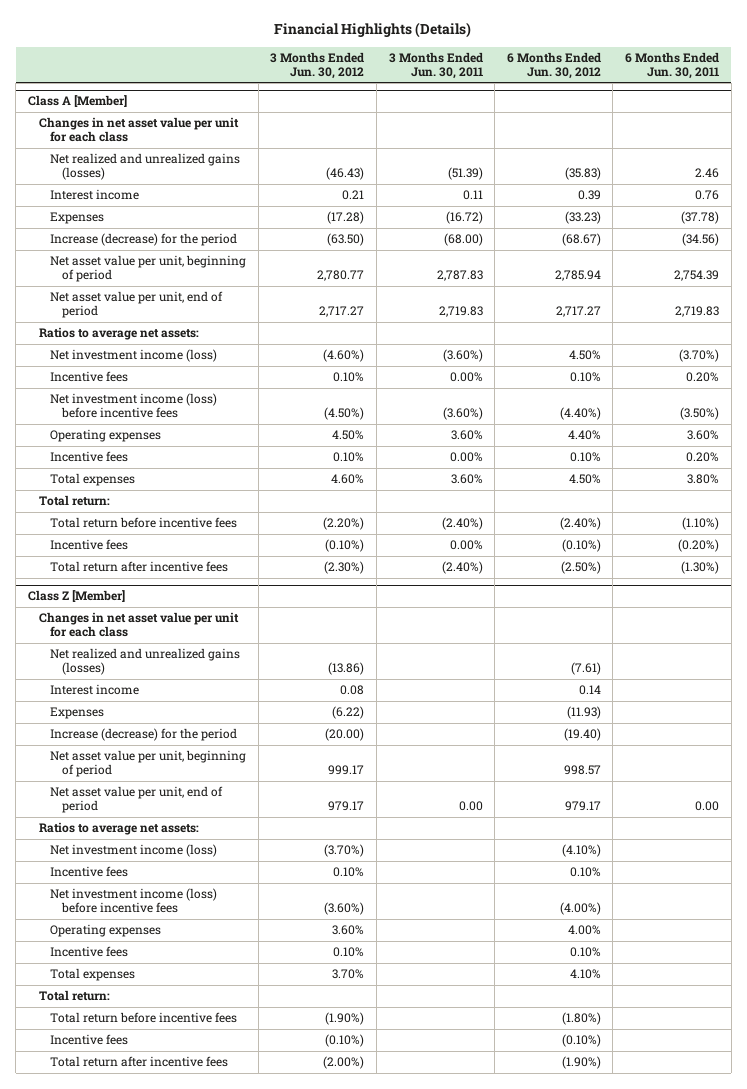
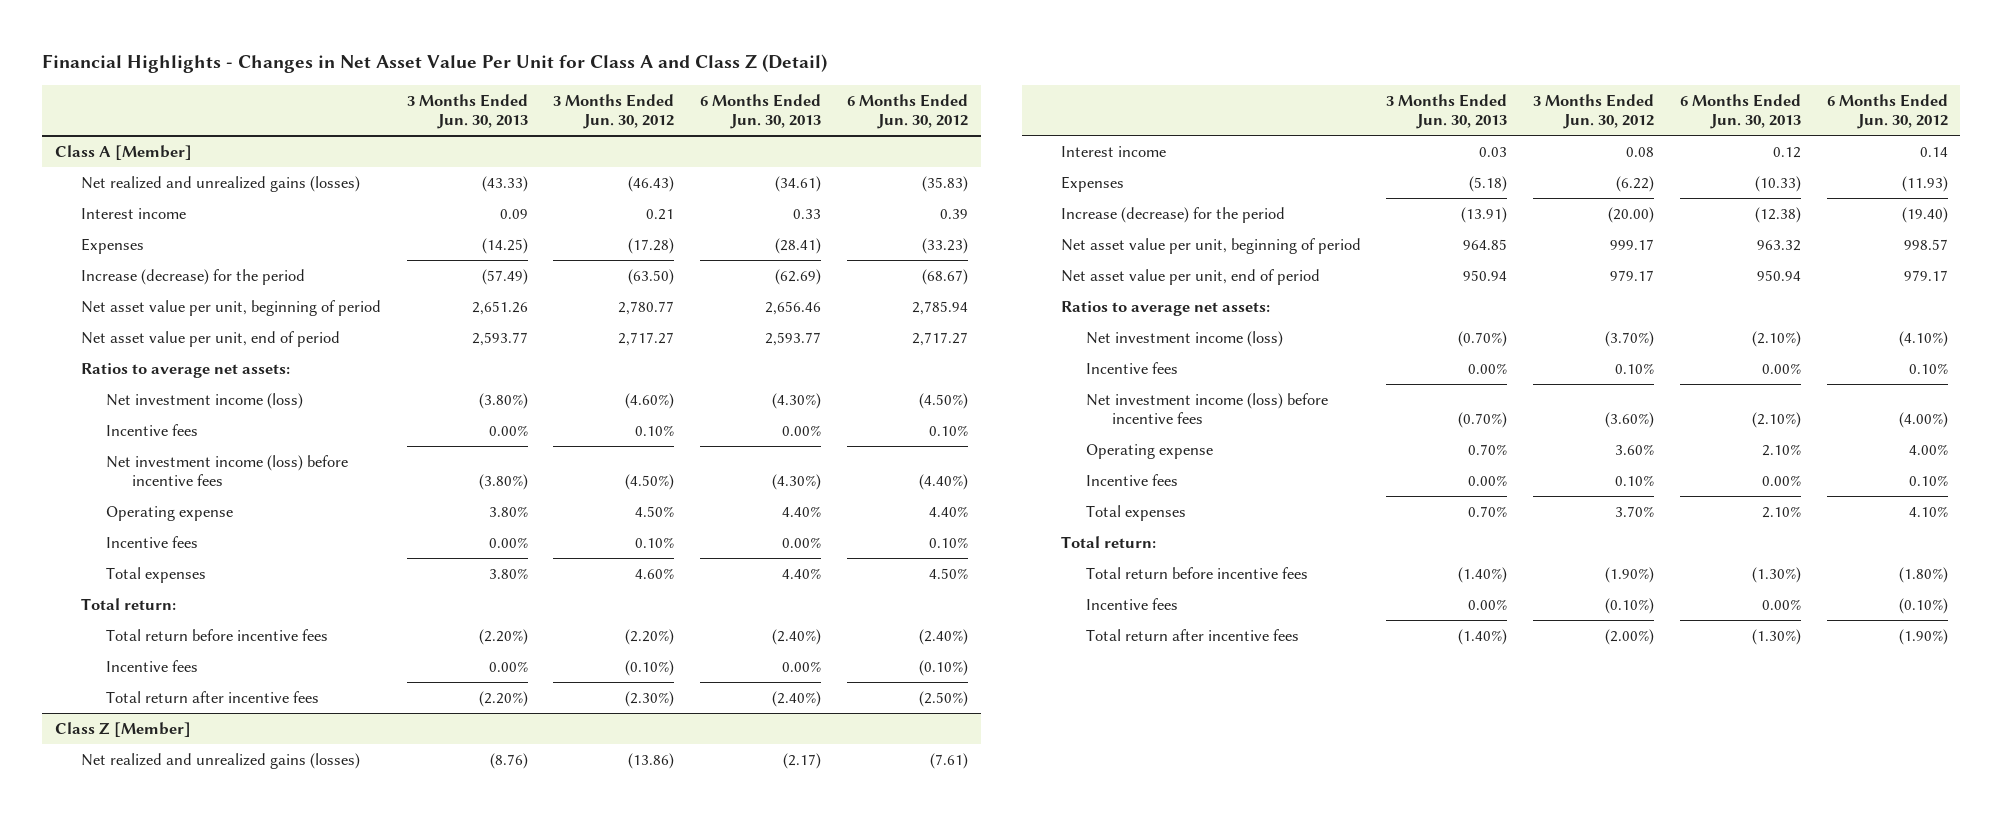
[274,22,472,39] Financial Highlights (Details) -> [42,54,828,74] Financial Highlights - Changes in Net Asset Value Per Unit for Class A and Class Z (Detail)
[388,51,483,79] 3 Months Ended Jun. 30, 2011 -> none
[625,51,720,79] 6 Months Ended Jun. 30, 2011 -> none
none -> [406,93,528,129] 3 Months Ended Jun. 30, 2013
none -> [700,93,822,129] 6 Months Ended Jun. 30, 2013
[38,117,239,143] Changes in net asset value per unit for each class -> none
[568,350,601,361] 4.50% -> [918,392,968,409] (4.50%)
[50,429,162,443] Operating expenses -> [106,505,234,521] Operating expense
[38,612,239,638] Changes in net asset value per unit for each class -> none
[50,924,162,938] Operating expenses -> [1086,443,1214,459] Operating expense

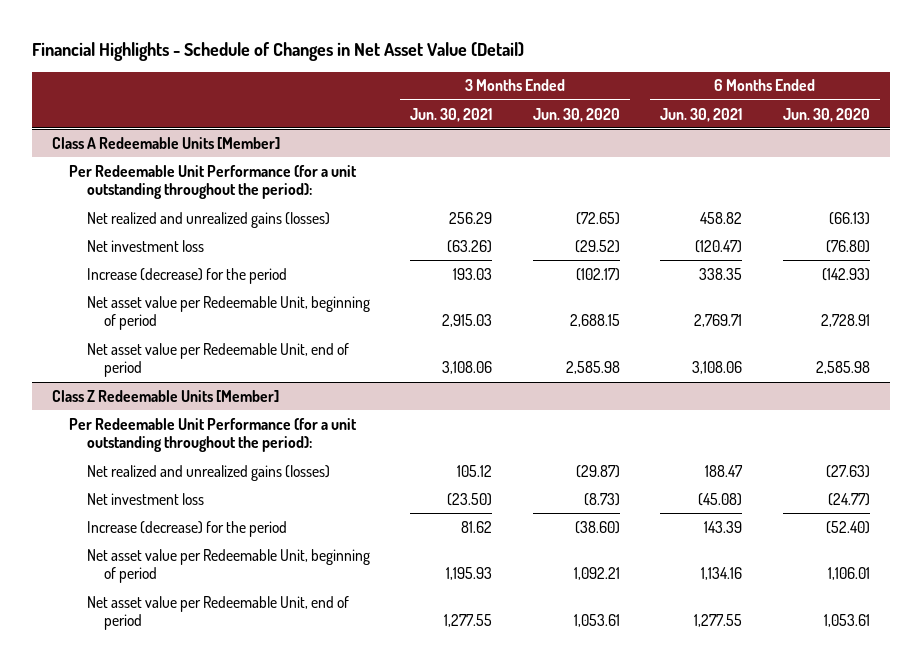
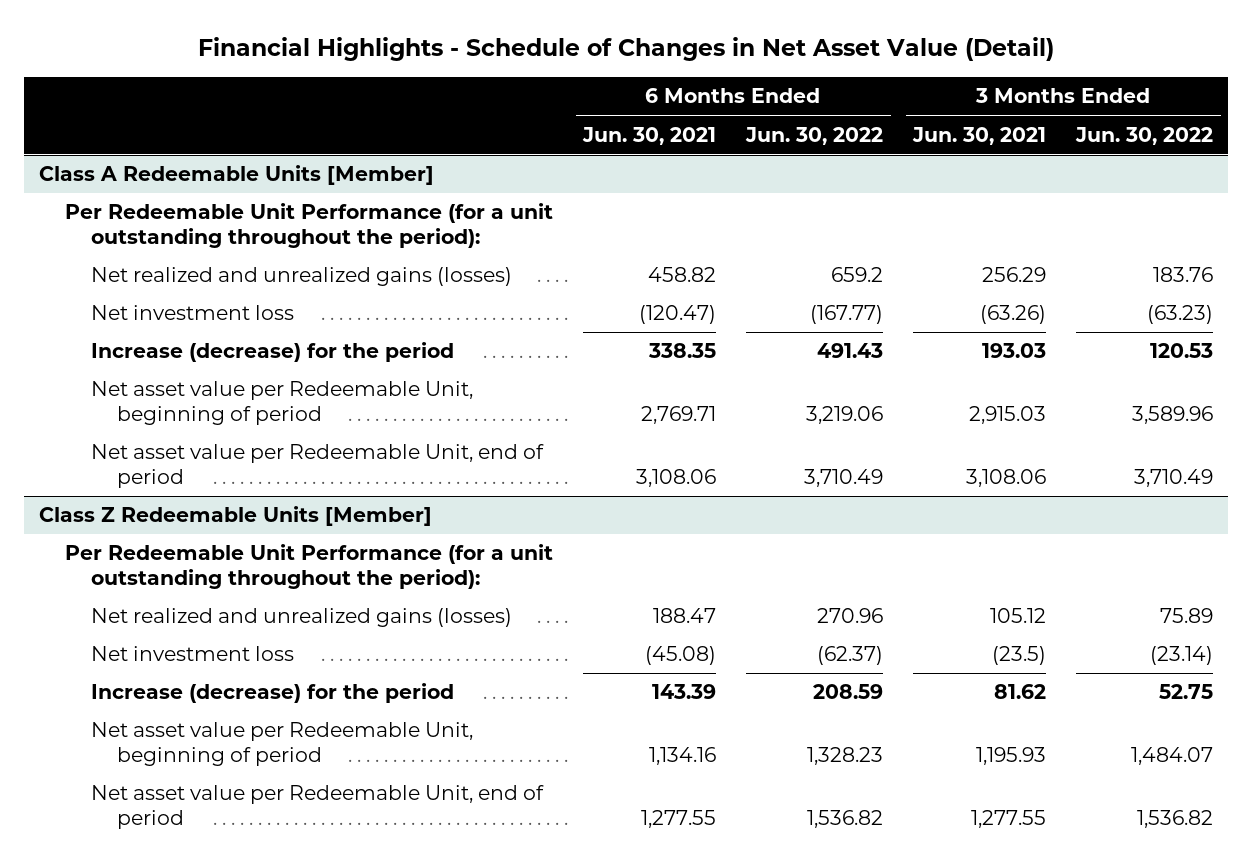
[532,107,620,122] Jun. 30, 2020 -> none
[782,107,870,122] Jun. 30, 2020 -> none
none -> [745,126,884,145] Jun. 30, 2022
none -> [1075,126,1214,145] Jun. 30, 2022
[447,492,493,506] (23.50) -> [992,646,1047,666] (23.5)

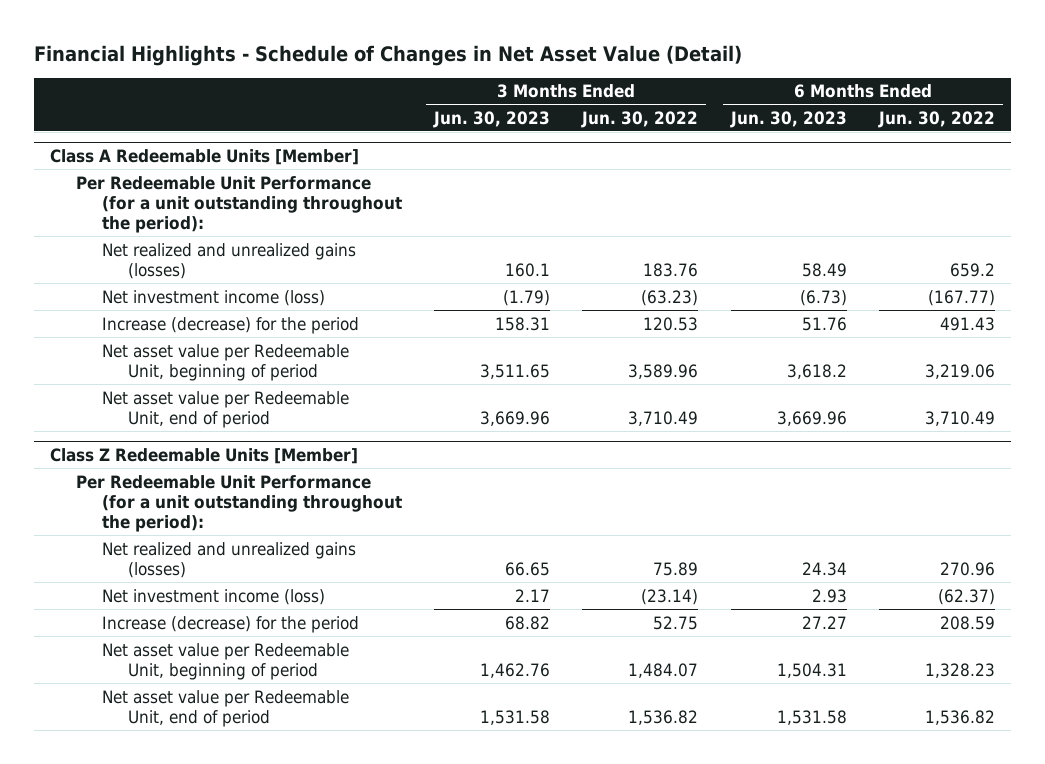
[582,126,717,145] Jun. 30, 2021 -> none
[912,126,1047,145] Jun. 30, 2021 -> none
none -> [433,110,551,128] Jun. 30, 2023
none -> [729,110,847,128] Jun. 30, 2023
[91,305,295,321] Net investment loss -> [102,289,326,306] Net investment income (loss)
[91,646,295,662] Net investment loss -> [102,588,326,605] Net investment income (loss)

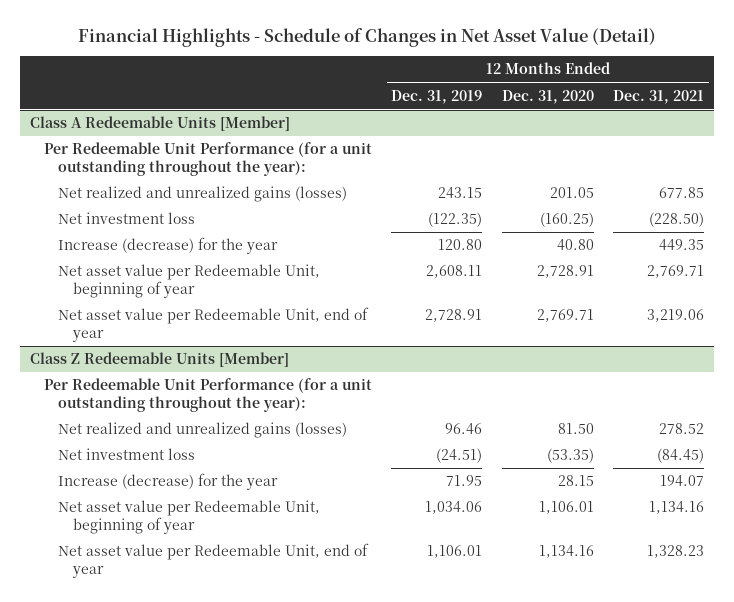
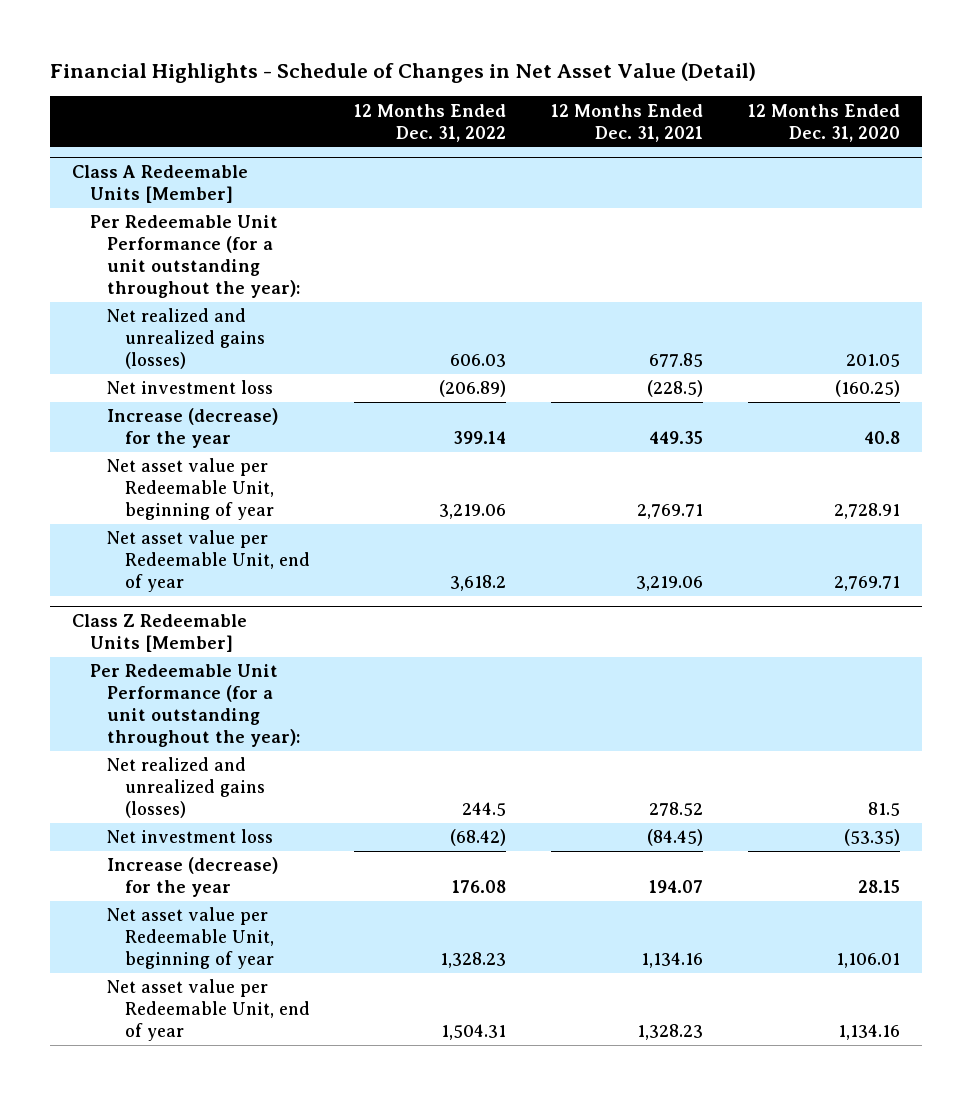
[391,89,483,104] Dec. 31, 2019 -> none
none -> [354,103,507,142] 12 Months Ended Dec. 31, 2022
[649,212,705,228] (228.50) -> [647,380,704,398] (228.5)
[556,239,594,251] 40.80 -> [863,431,900,445] 40.8
[557,423,594,435] 81.50 -> [867,802,900,817] 81.5

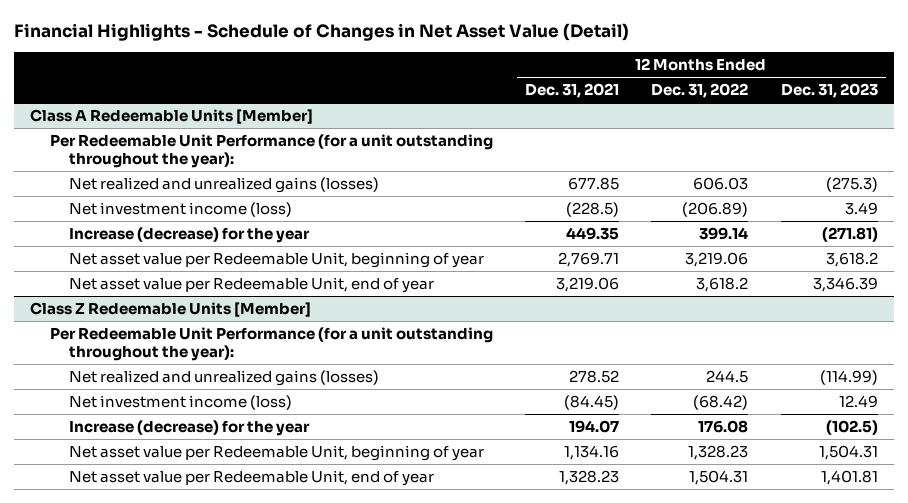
[747,103,900,142] 12 Months Ended Dec. 31, 2020 -> none
none -> [780,83,878,99] Dec. 31, 2023
[107,380,274,395] Net investment loss -> [69,201,293,217] Net investment income (loss)
[107,829,274,844] Net investment loss -> [69,394,293,410] Net investment income (loss)

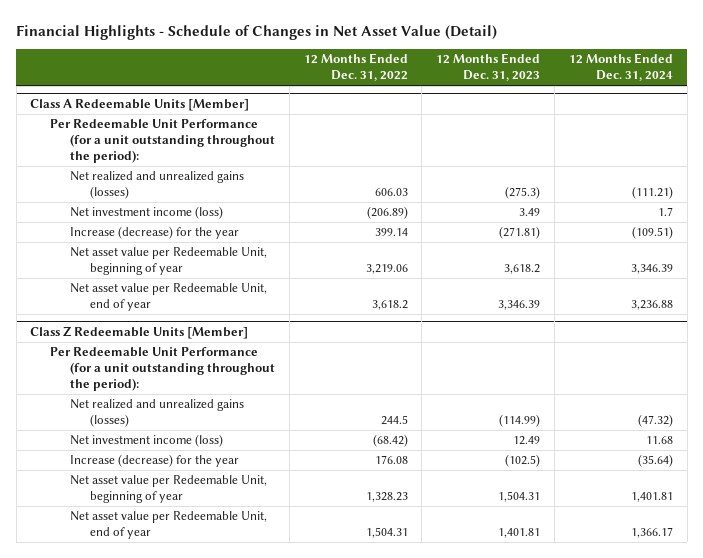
[524,83,619,99] Dec. 31, 2021 -> none
none -> [568,53,673,82] 12 Months Ended Dec. 31, 2024
[49,133,493,168] Per Redeemable Unit Performance (for a unit outstanding throughout the year): -> [50,119,275,163] Per Redeemable Unit Performance (for a unit outstanding throughout the period):
[49,326,493,361] Per Redeemable Unit Performance (for a unit outstanding throughout the year): -> [50,347,275,391] Per Redeemable Unit Performance (for a unit outstanding throughout the period):

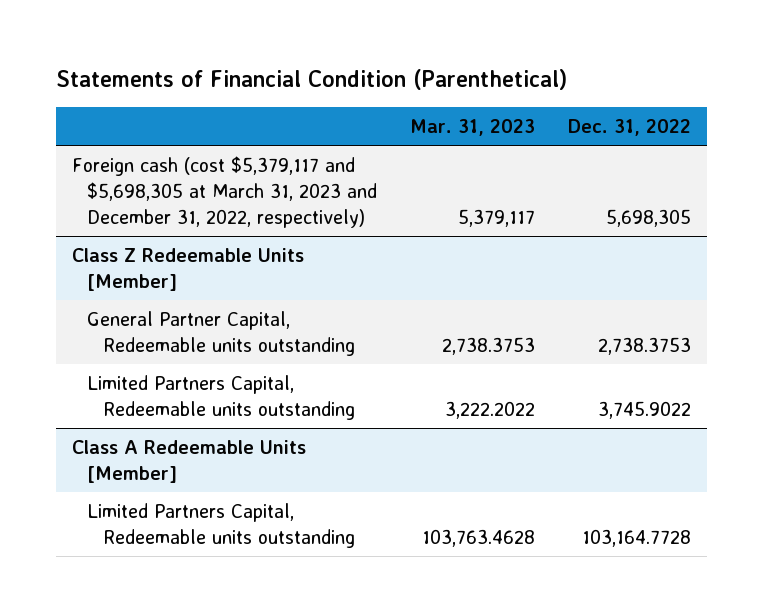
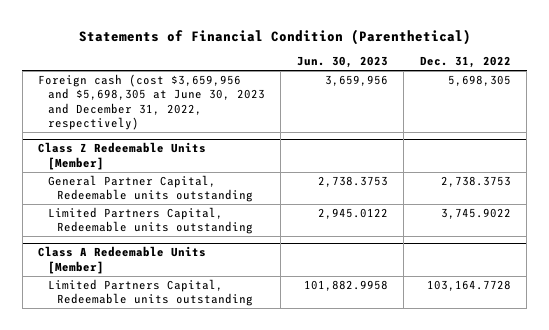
[410,118,536,136] Mar. 31, 2023 -> none
none -> [296,56,388,69] Jun. 30, 2023
[71,156,378,228] Foreign cash (cost $5,379,117 and $5,698,305 at March 31, 2023 and December 31, 2022, respectively) -> [38,74,265,131] Foreign cash (cost $3,659,956 and $5,698,305 at June 30, 2023 and December 31, 2022, respectively)

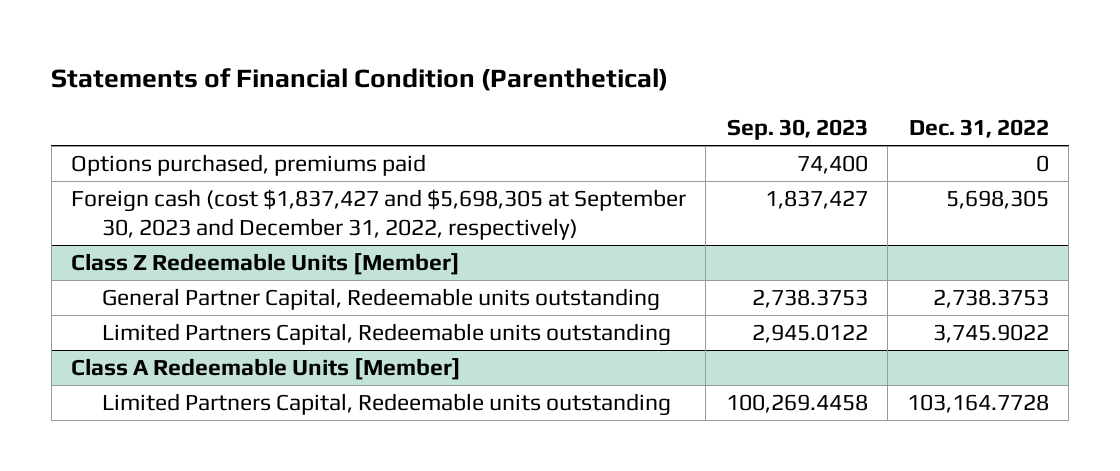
[296,56,388,69] Jun. 30, 2023 -> none
none -> [726,118,868,140] Sep. 30, 2023
none -> [71,153,427,176] Options purchased, premiums paid
[38,74,265,131] Foreign cash (cost $3,659,956 and $5,698,305 at June 30, 2023 and December 31, 2022, respectively) -> [71,188,687,241] Foreign cash (cost $1,837,427 and $5,698,305 at September 30, 2023 and December 31, 2022, respectively)

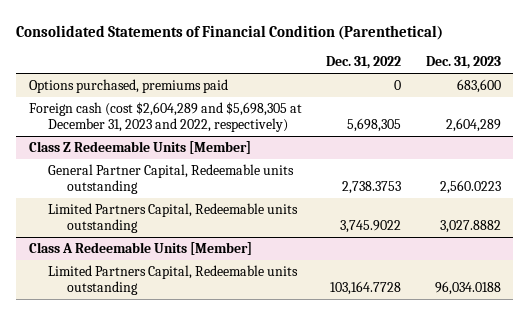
[51,68,669,92] Statements of Financial Condition (Parenthetical) -> [16,25,444,41] Consolidated Statements of Financial Condition (Parenthetical)
[726,118,868,140] Sep. 30, 2023 -> none
none -> [425,56,501,70] Dec. 31, 2023
[71,188,687,241] Foreign cash (cost $1,837,427 and $5,698,305 at September 30, 2023 and December 31, 2022, respectively) -> [28,101,302,133] Foreign cash (cost $2,604,289 and $5,698,305 at December 31, 2023 and 2022, respectively)

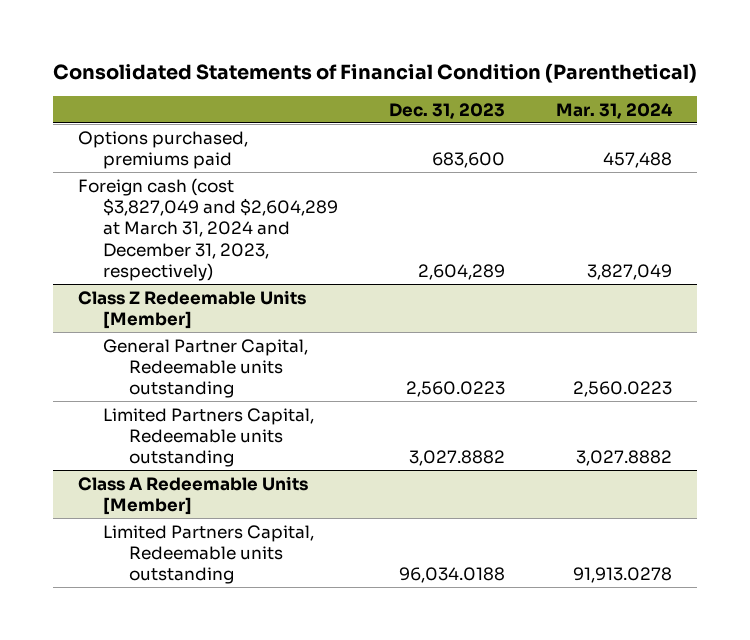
[326,56,402,70] Dec. 31, 2022 -> none
none -> [555,102,673,119] Mar. 31, 2024
[28,101,302,133] Foreign cash (cost $2,604,289 and $5,698,305 at December 31, 2023 and 2022, respectively) -> [78,177,339,281] Foreign cash (cost $3,827,049 and $2,604,289 at March 31, 2024 and December 31, 2023, respectively)

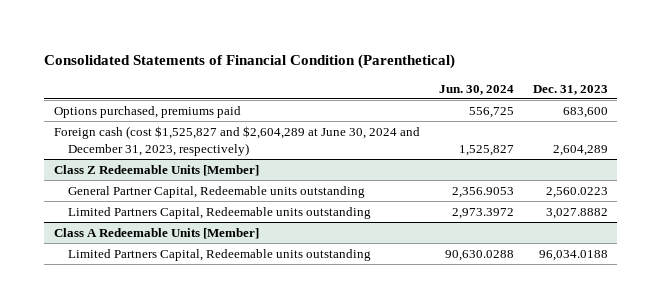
[555,102,673,119] Mar. 31, 2024 -> none
none -> [438,84,514,95] Jun. 30, 2024
[78,177,339,281] Foreign cash (cost $3,827,049 and $2,604,289 at March 31, 2024 and December 31, 2023, respectively) -> [53,125,420,156] Foreign cash (cost $1,525,827 and $2,604,289 at June 30, 2024 and December 31, 2023, respectively)

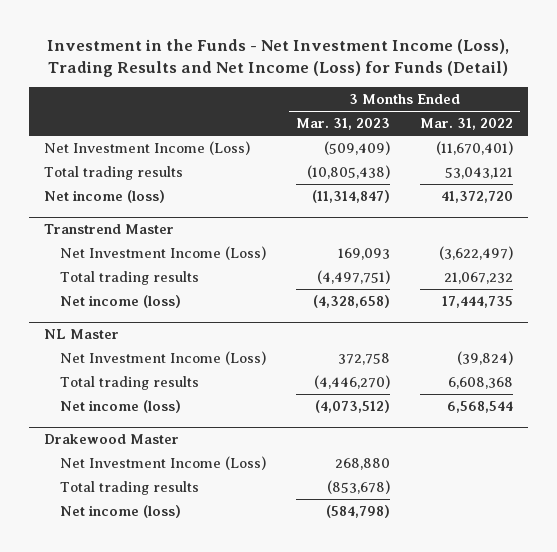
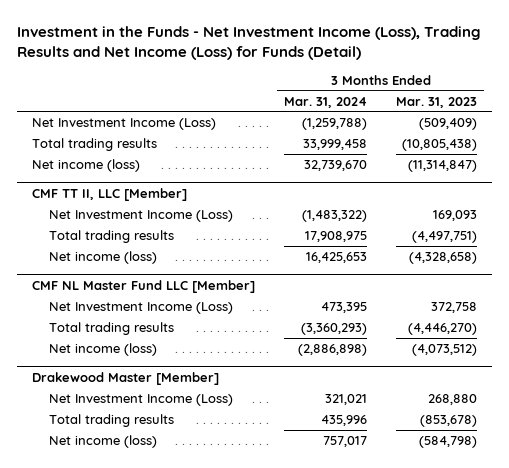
[420,118,514,131] Mar. 31, 2022 -> none
none -> [284,96,368,108] Mar. 31, 2024
[43,223,174,234] Transtrend Master -> [31,187,187,201] CMF TT II, LLC [Member]
[43,328,119,339] NL Master -> [31,279,255,293] CMF NL Master Fund LLC [Member]
[43,433,179,444] Drakewood Master -> [31,371,219,385] Drakewood Master [Member]

